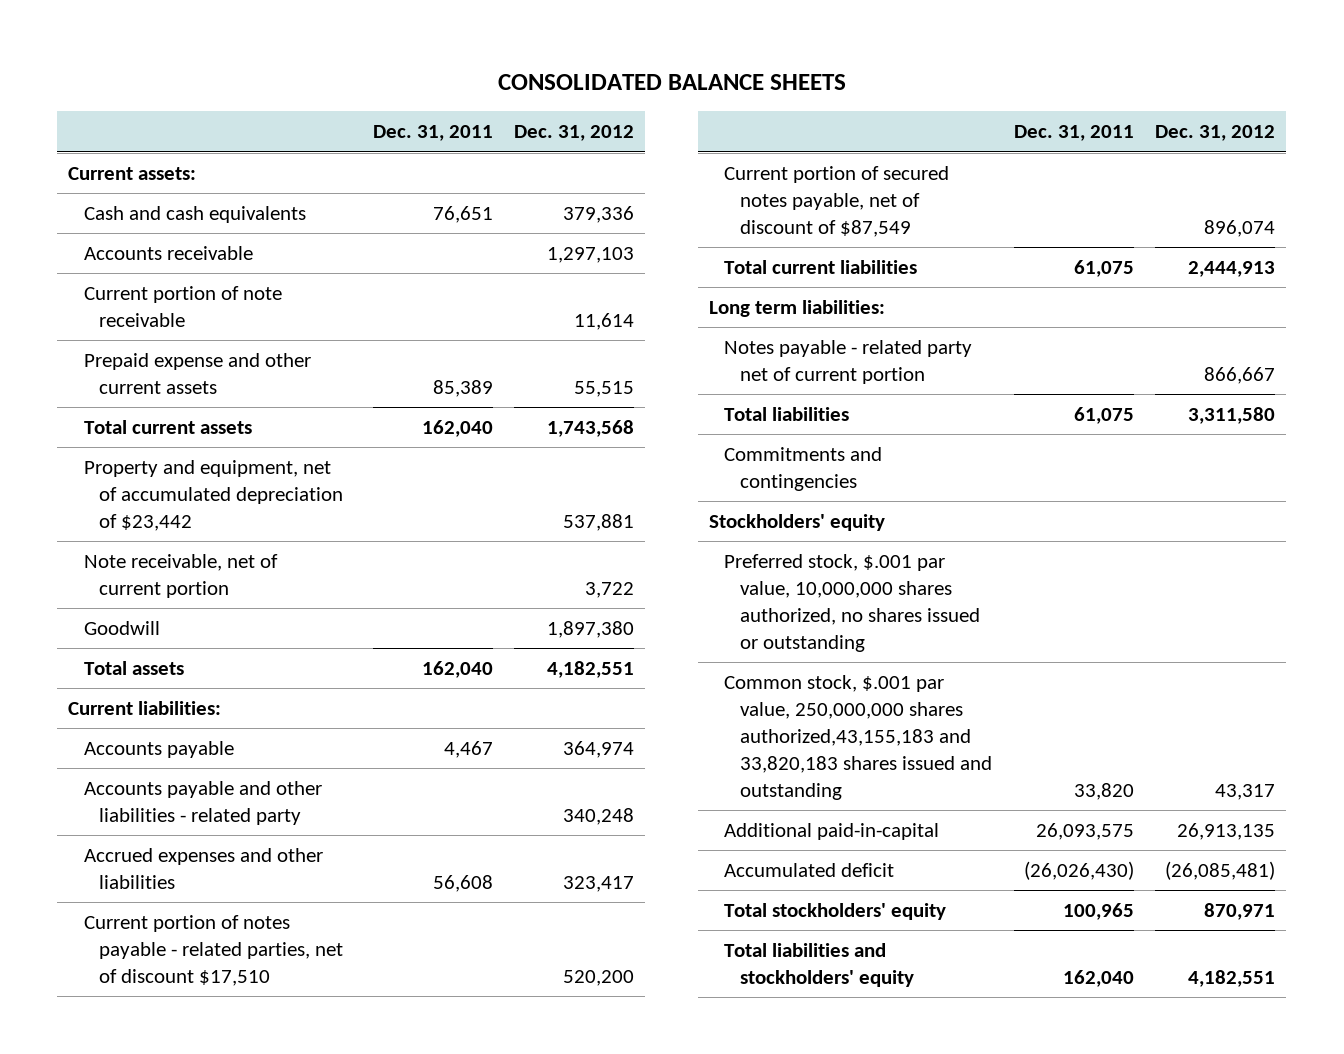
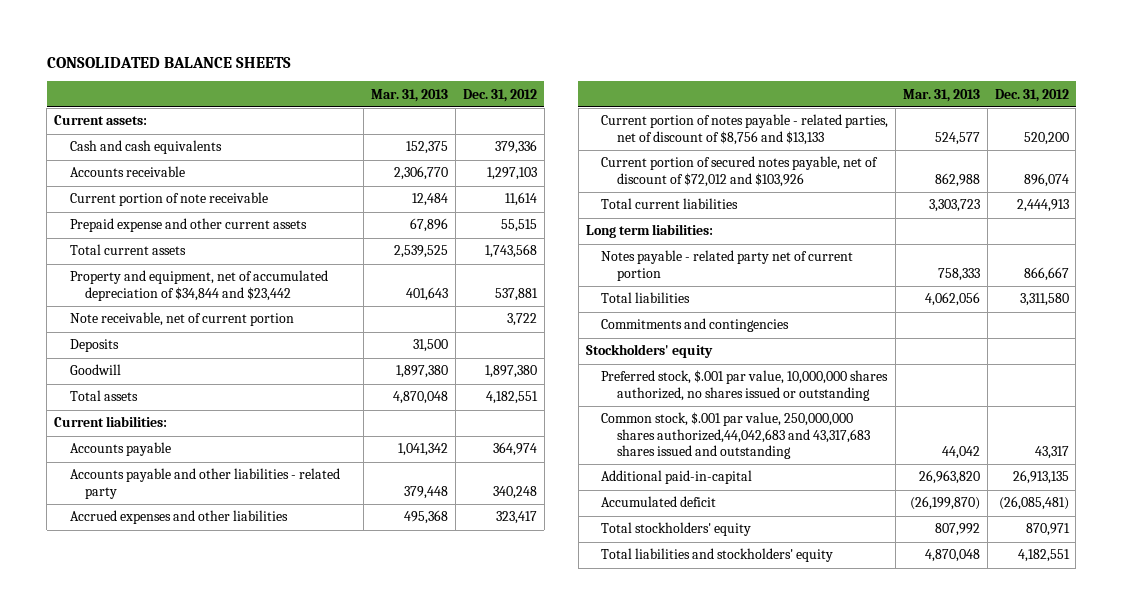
[372,125,493,142] Dec. 31, 2011 -> none
none -> [371,88,449,102] Mar. 31, 2013
[83,460,343,531] Property and equipment, net of accumulated depreciation of $23,442 -> [69,270,328,301] Property and equipment, net of accumulated depreciation of $34,844 and $23,442
none -> [69,339,119,353] Deposits
[83,915,343,986] Current portion of notes payable - related parties, net of discount $17,510 -> [601,114,889,145] Current portion of notes payable - related parties, net of discount of $8,756 and $13,133
[724,166,950,237] Current portion of secured notes payable, net of discount of $87,549 -> [601,156,879,187] Current portion of secured notes payable, net of discount of $72,012 and $103,926
[724,675,992,800] Common stock, $.001 par value, 250,000,000 shares authorized,43,155,183 and 33,820,183 shares issued and outstanding -> [601,412,870,460] Common stock, $.001 par value, 250,000,000 shares authorized,44,042,683 and 43,317,683 shares issued and outstanding

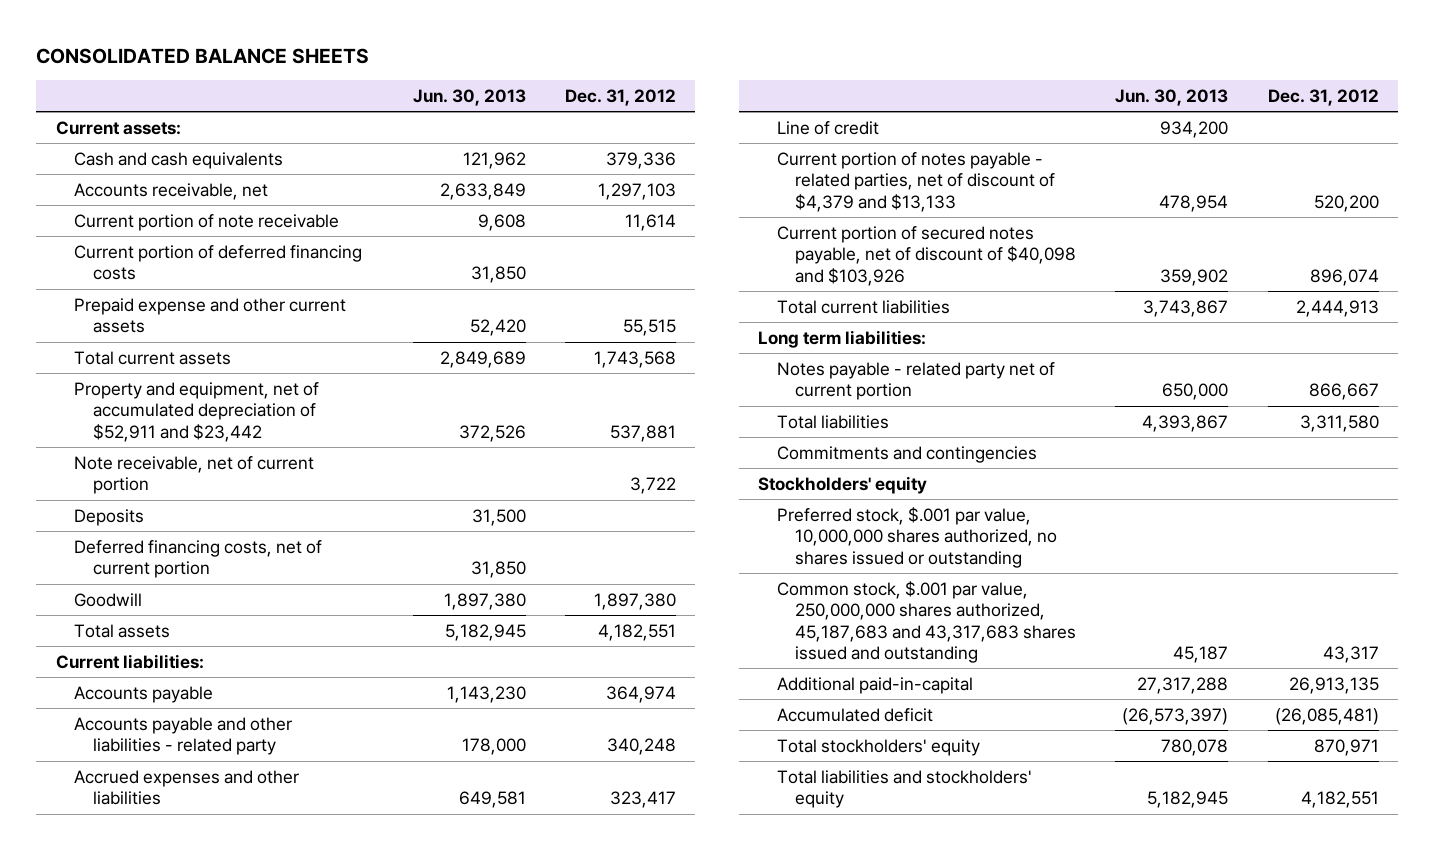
[371,88,449,102] Mar. 31, 2013 -> none
none -> [412,89,526,107] Jun. 30, 2013
[69,166,185,178] Accounts receivable -> [74,182,269,200] Accounts receivable, net
none -> [74,244,363,281] Current portion of deferred financing costs
[69,270,328,301] Property and equipment, net of accumulated depreciation of $34,844 and $23,442 -> [74,381,320,442] Property and equipment, net of accumulated depreciation of $52,911 and $23,442
none -> [74,539,323,579] Deferred financing costs, net of current portion
none -> [776,120,879,135] Line of credit
[601,114,889,145] Current portion of notes payable - related parties, net of discount of $8,756 and $13,133 -> [776,151,1056,212] Current portion of notes payable - related parties, net of discount of $4,379 and $13,133
[601,156,879,187] Current portion of secured notes payable, net of discount of $72,012 and $103,926 -> [776,225,1077,286] Current portion of secured notes payable, net of discount of $40,098 and $103,926
[601,412,870,460] Common stock, $.001 par value, 250,000,000 shares authorized,44,042,683 and 43,317,683 shares issued and outstanding -> [776,580,1077,664] Common stock, $.001 par value, 250,000,000 shares authorized, 45,187,683 and 43,317,683 shares issued and outstanding

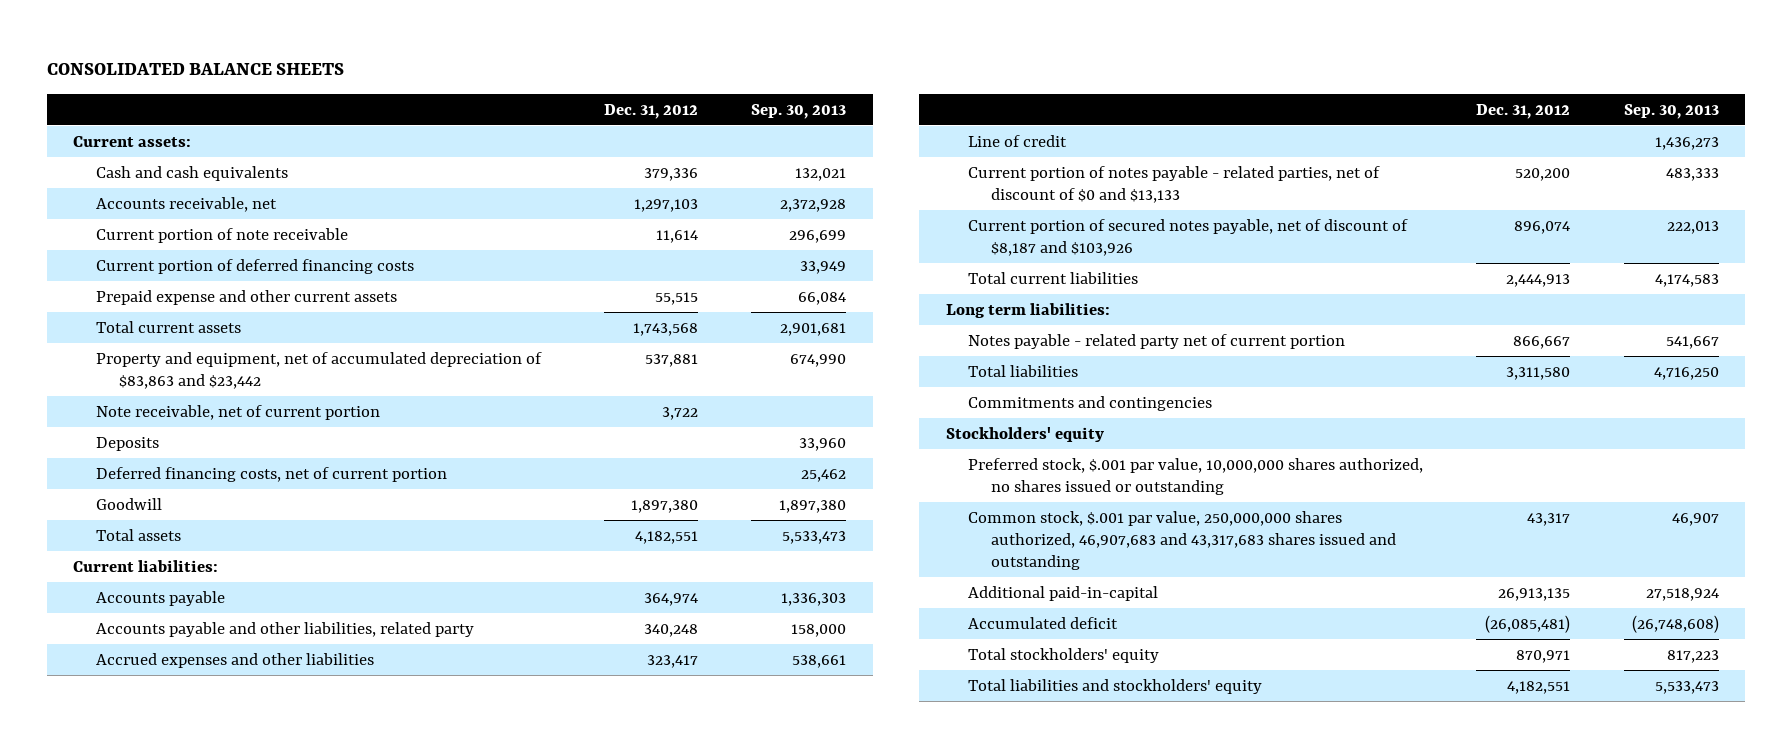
[412,89,526,107] Jun. 30, 2013 -> none
none -> [751,103,847,119] Sep. 30, 2013
[74,381,320,442] Property and equipment, net of accumulated depreciation of $52,911 and $23,442 -> [96,351,543,389] Property and equipment, net of accumulated depreciation of $83,863 and $23,442
[74,716,293,756] Accounts payable and other liabilities - related party -> [96,621,475,637] Accounts payable and other liabilities, related party
[776,151,1056,212] Current portion of notes payable - related parties, net of discount of $4,379 and $13,133 -> [968,165,1381,203] Current portion of notes payable - related parties, net of discount of $0 and $13,133
[776,225,1077,286] Current portion of secured notes payable, net of discount of $40,098 and $103,926 -> [968,218,1409,256] Current portion of secured notes payable, net of discount of $8,187 and $103,926
[776,580,1077,664] Common stock, $.001 par value, 250,000,000 shares authorized, 45,187,683 and 43,317,683 shares issued and outstanding -> [968,510,1396,570] Common stock, $.001 par value, 250,000,000 shares authorized, 46,907,683 and 43,317,683 shares issued and outstanding

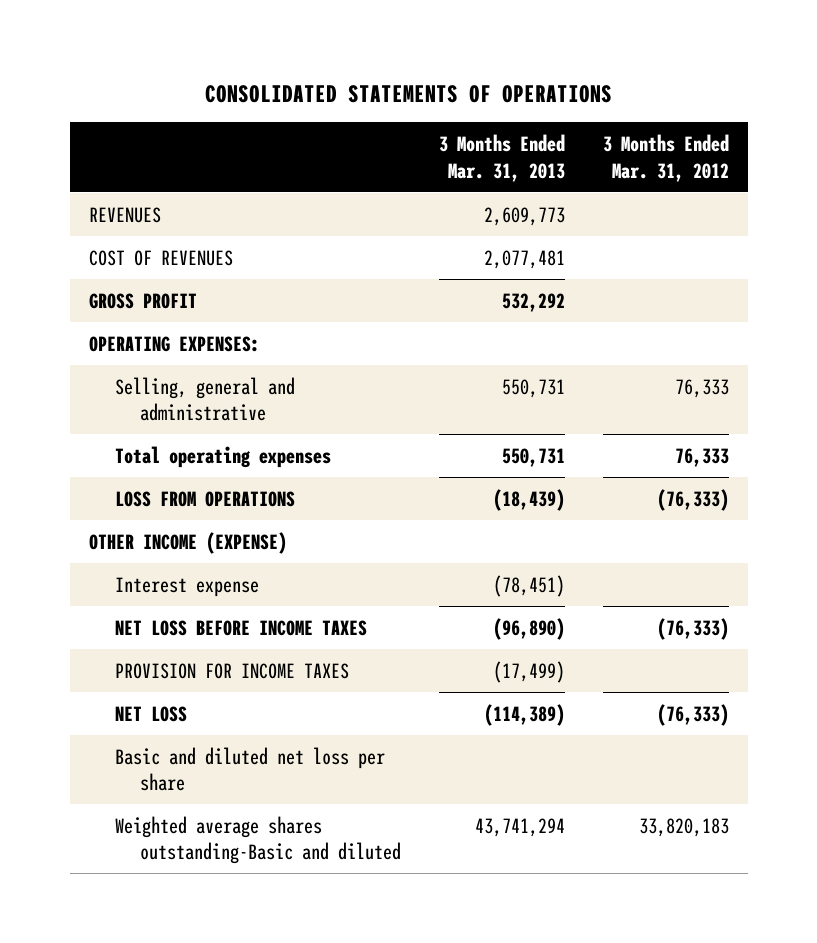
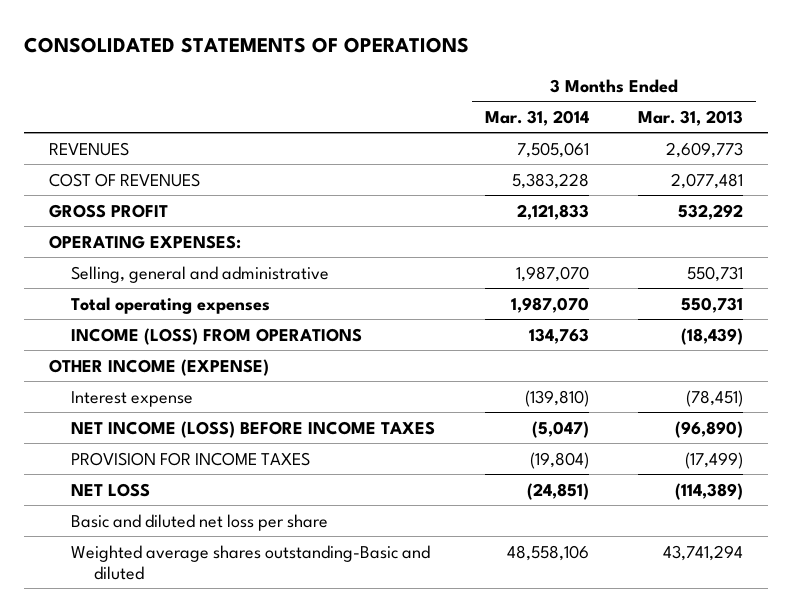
[602,134,729,182] 3 Months Ended Mar. 31, 2012 -> none
none -> [484,109,589,126] Mar. 31, 2014
[114,490,295,507] LOSS FROM OPERATIONS -> [71,327,363,345] INCOME (LOSS) FROM OPERATIONS
[114,619,367,636] NET LOSS BEFORE INCOME TAXES -> [71,420,436,438] NET INCOME (LOSS) BEFORE INCOME TAXES

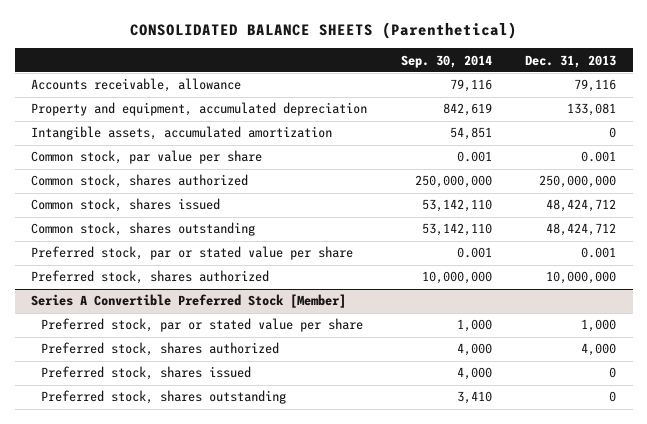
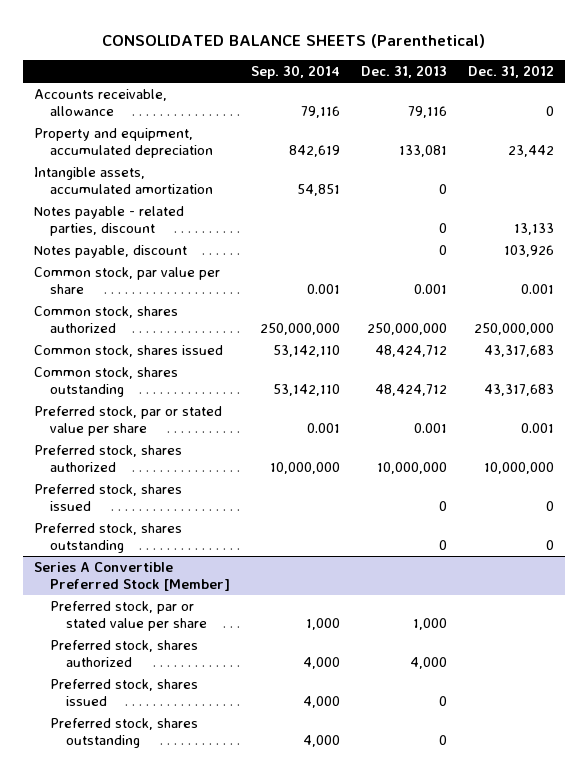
none -> [468,65,555,79] Dec. 31, 2012
none -> [33,206,184,236] Notes payable - related parties, discount
none -> [33,245,187,259] Notes payable, discount
none -> [33,484,182,511] Preferred stock, shares issued
none -> [33,523,182,553] Preferred stock, shares outstanding
[456,391,492,405] 3,410 -> [303,734,341,747] 4,000

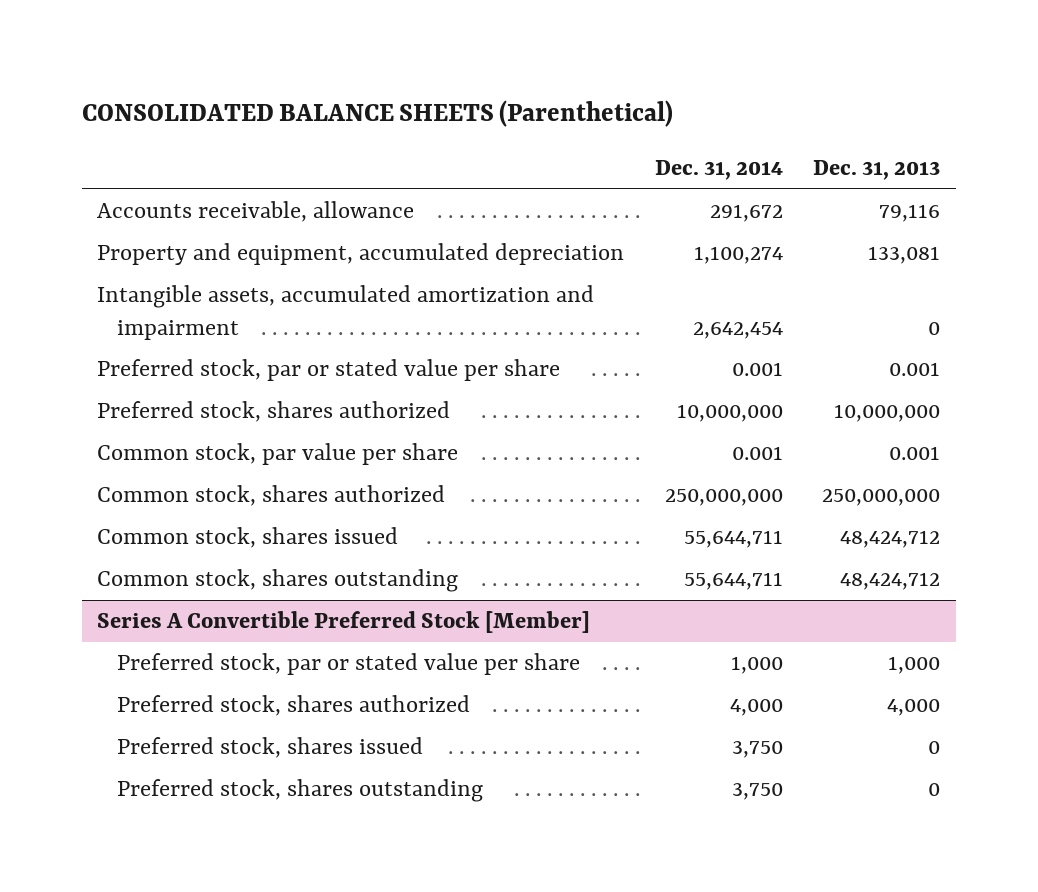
[251,65,341,80] Sep. 30, 2014 -> none
[468,65,555,79] Dec. 31, 2012 -> none
none -> [654,160,783,181] Dec. 31, 2014
[33,206,184,236] Notes payable - related parties, discount -> none
[33,245,187,259] Notes payable, discount -> none
[33,167,213,194] Intangible assets, accumulated amortization -> [97,285,595,340] Intangible assets, accumulated amortization and impairment
[33,406,222,436] Preferred stock, par or stated value per share -> [97,359,561,382] Preferred stock, par or stated value per share
[33,445,182,472] Preferred stock, shares authorized -> [97,401,451,423] Preferred stock, shares authorized
[33,484,182,511] Preferred stock, shares issued -> none
[33,523,182,553] Preferred stock, shares outstanding -> none

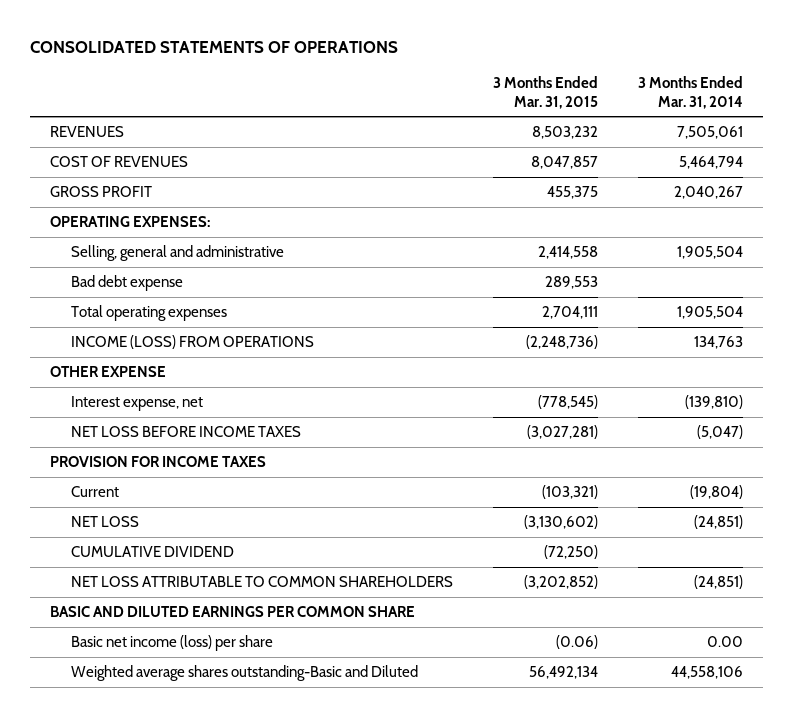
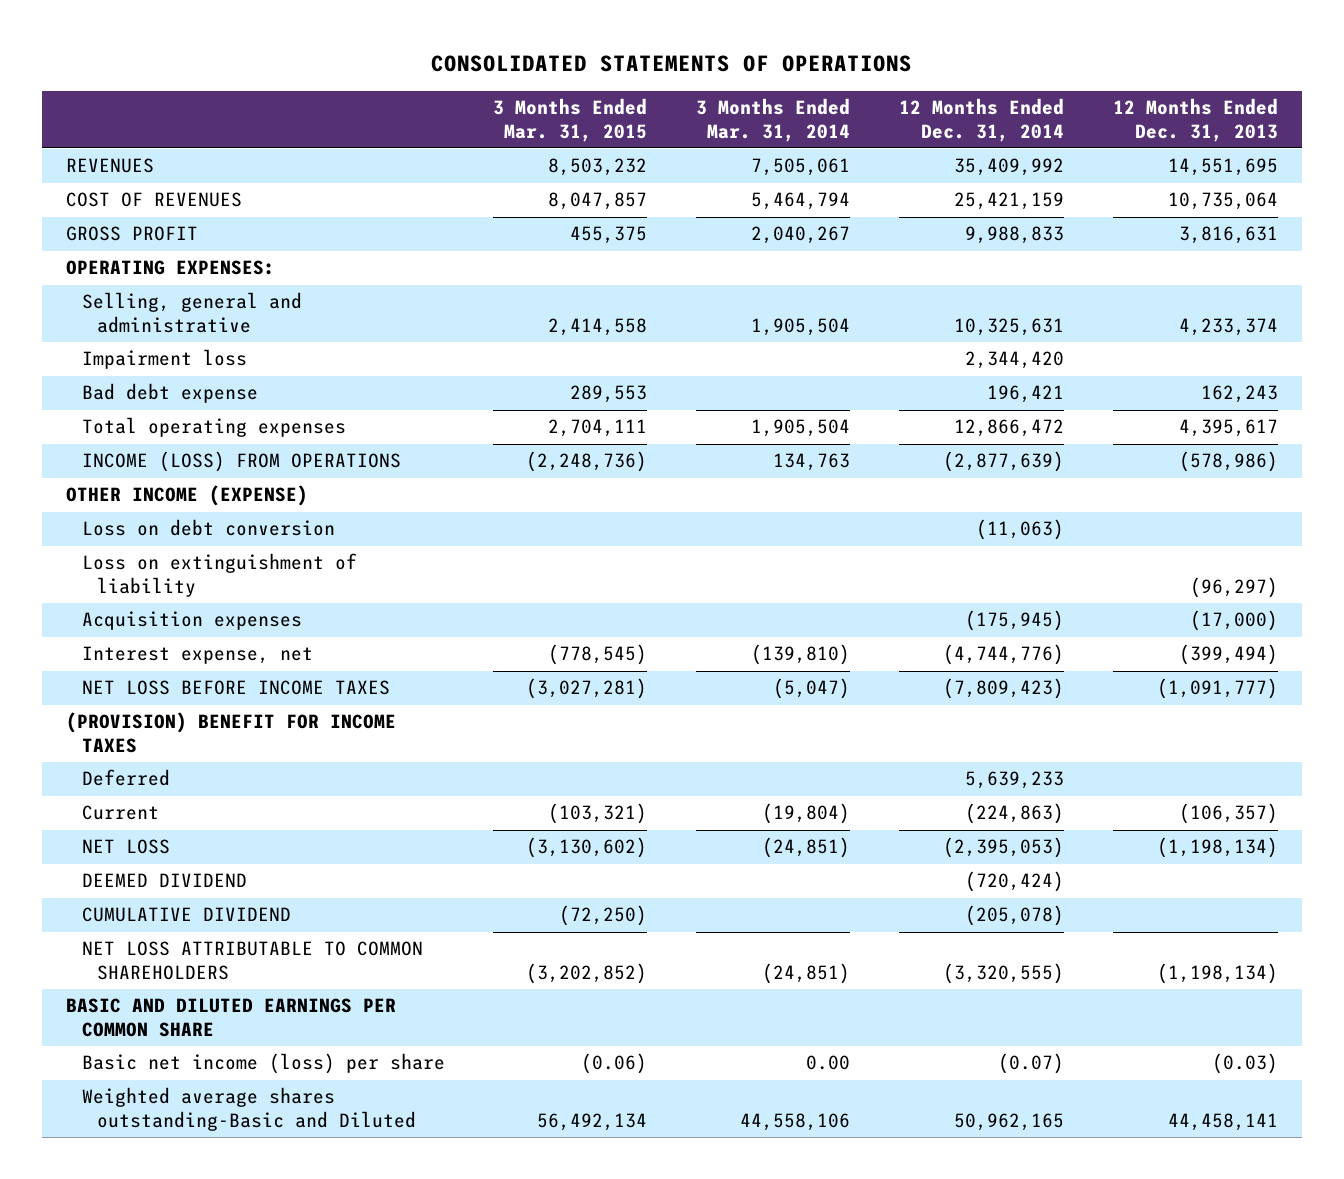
none -> [898,98,1064,142] 12 Months Ended Dec. 31, 2014
none -> [1112,98,1278,142] 12 Months Ended Dec. 31, 2013
none -> [81,349,247,370] Impairment loss
[50,366,167,378] OTHER EXPENSE -> [66,485,309,507] OTHER INCOME (EXPENSE)
none -> [81,519,335,537] Loss on debt conversion
none -> [81,553,357,598] Loss on extinguishment of liability
none -> [81,611,302,631] Acquisition expenses
[50,456,267,468] PROVISION FOR INCOME TAXES -> [66,712,397,754] (PROVISION) BENEFIT FOR INCOME TAXES
none -> [81,769,170,787] Deferred
none -> [81,873,247,888] DEEMED DIVIDEND

